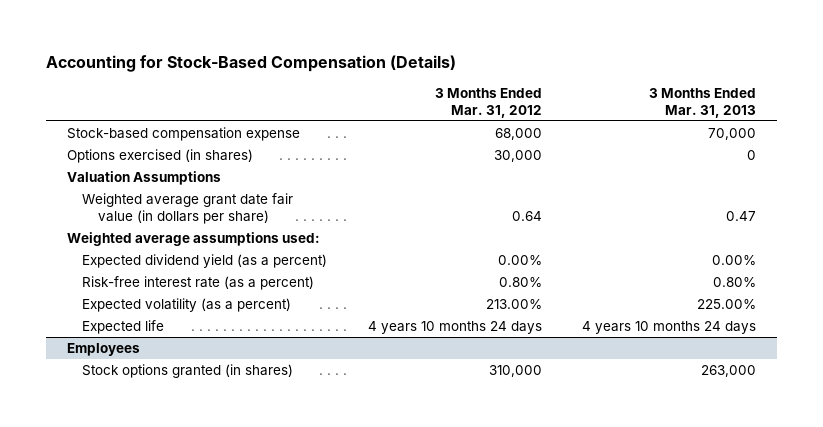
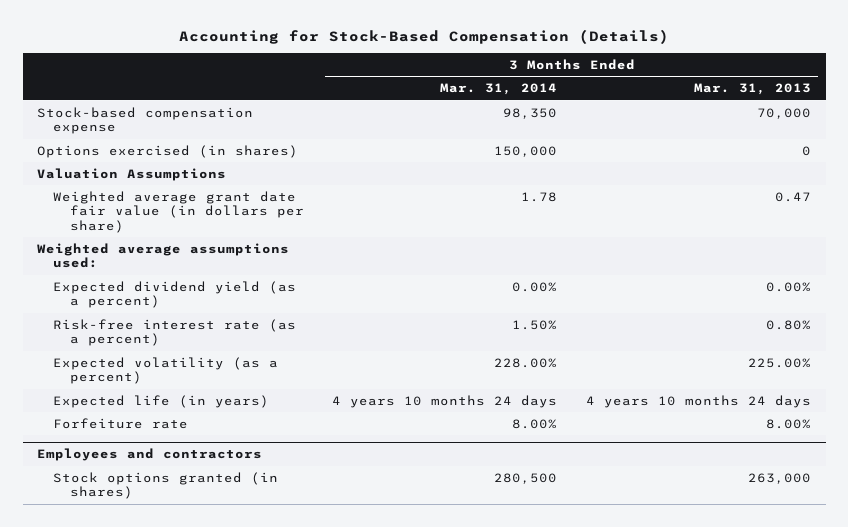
[434,87,542,118] 3 Months Ended Mar. 31, 2012 -> none
none -> [440,83,558,96] Mar. 31, 2014
[66,343,140,357] Employees -> none
[82,320,165,335] Expected life -> [53,394,270,408] Expected life (in years)
none -> [53,417,189,429] Forfeiture rate
none -> [37,448,263,462] Employees and contractors

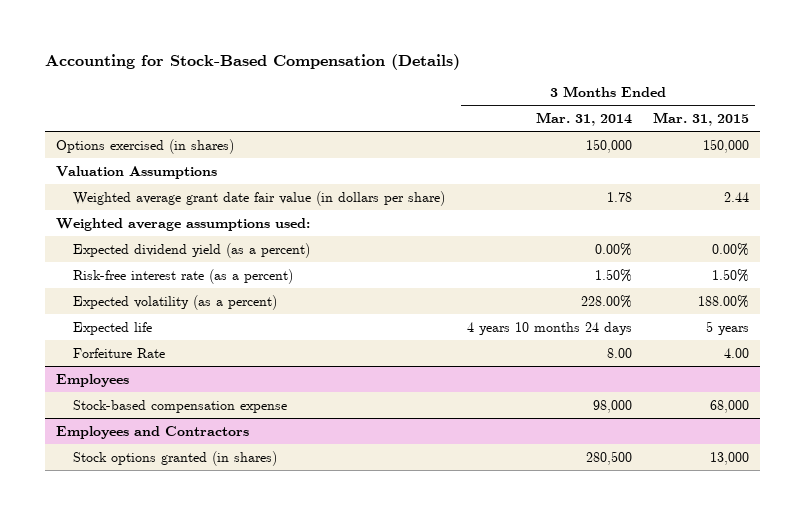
[694,83,812,96] Mar. 31, 2013 -> none
none -> [653,111,750,126] Mar. 31, 2015
[37,106,254,135] Stock-based compensation expense -> none
[53,394,270,408] Expected life (in years) -> [73,321,153,335] Expected life
[53,417,189,429] Forfeiture rate -> [73,347,166,358] Forfeiture Rate
[512,418,558,429] 8.00% -> [606,347,632,358] 8.00
none -> [55,373,129,387] Employees
none -> [73,399,288,413] Stock-based compensation expense
[37,448,263,462] Employees and contractors -> [55,425,249,439] Employees and Contractors

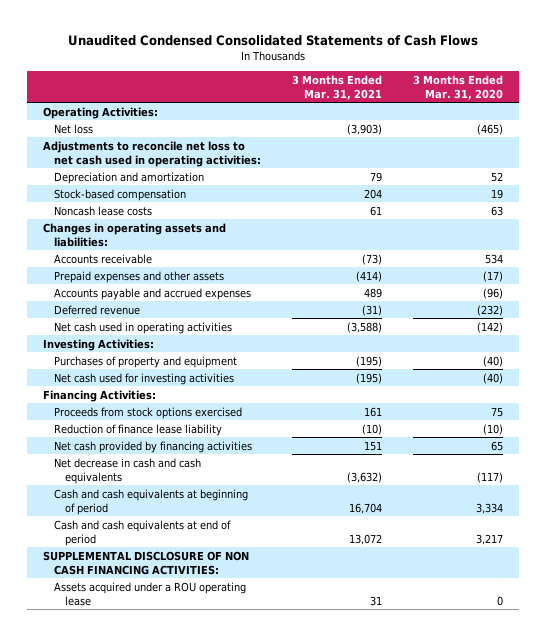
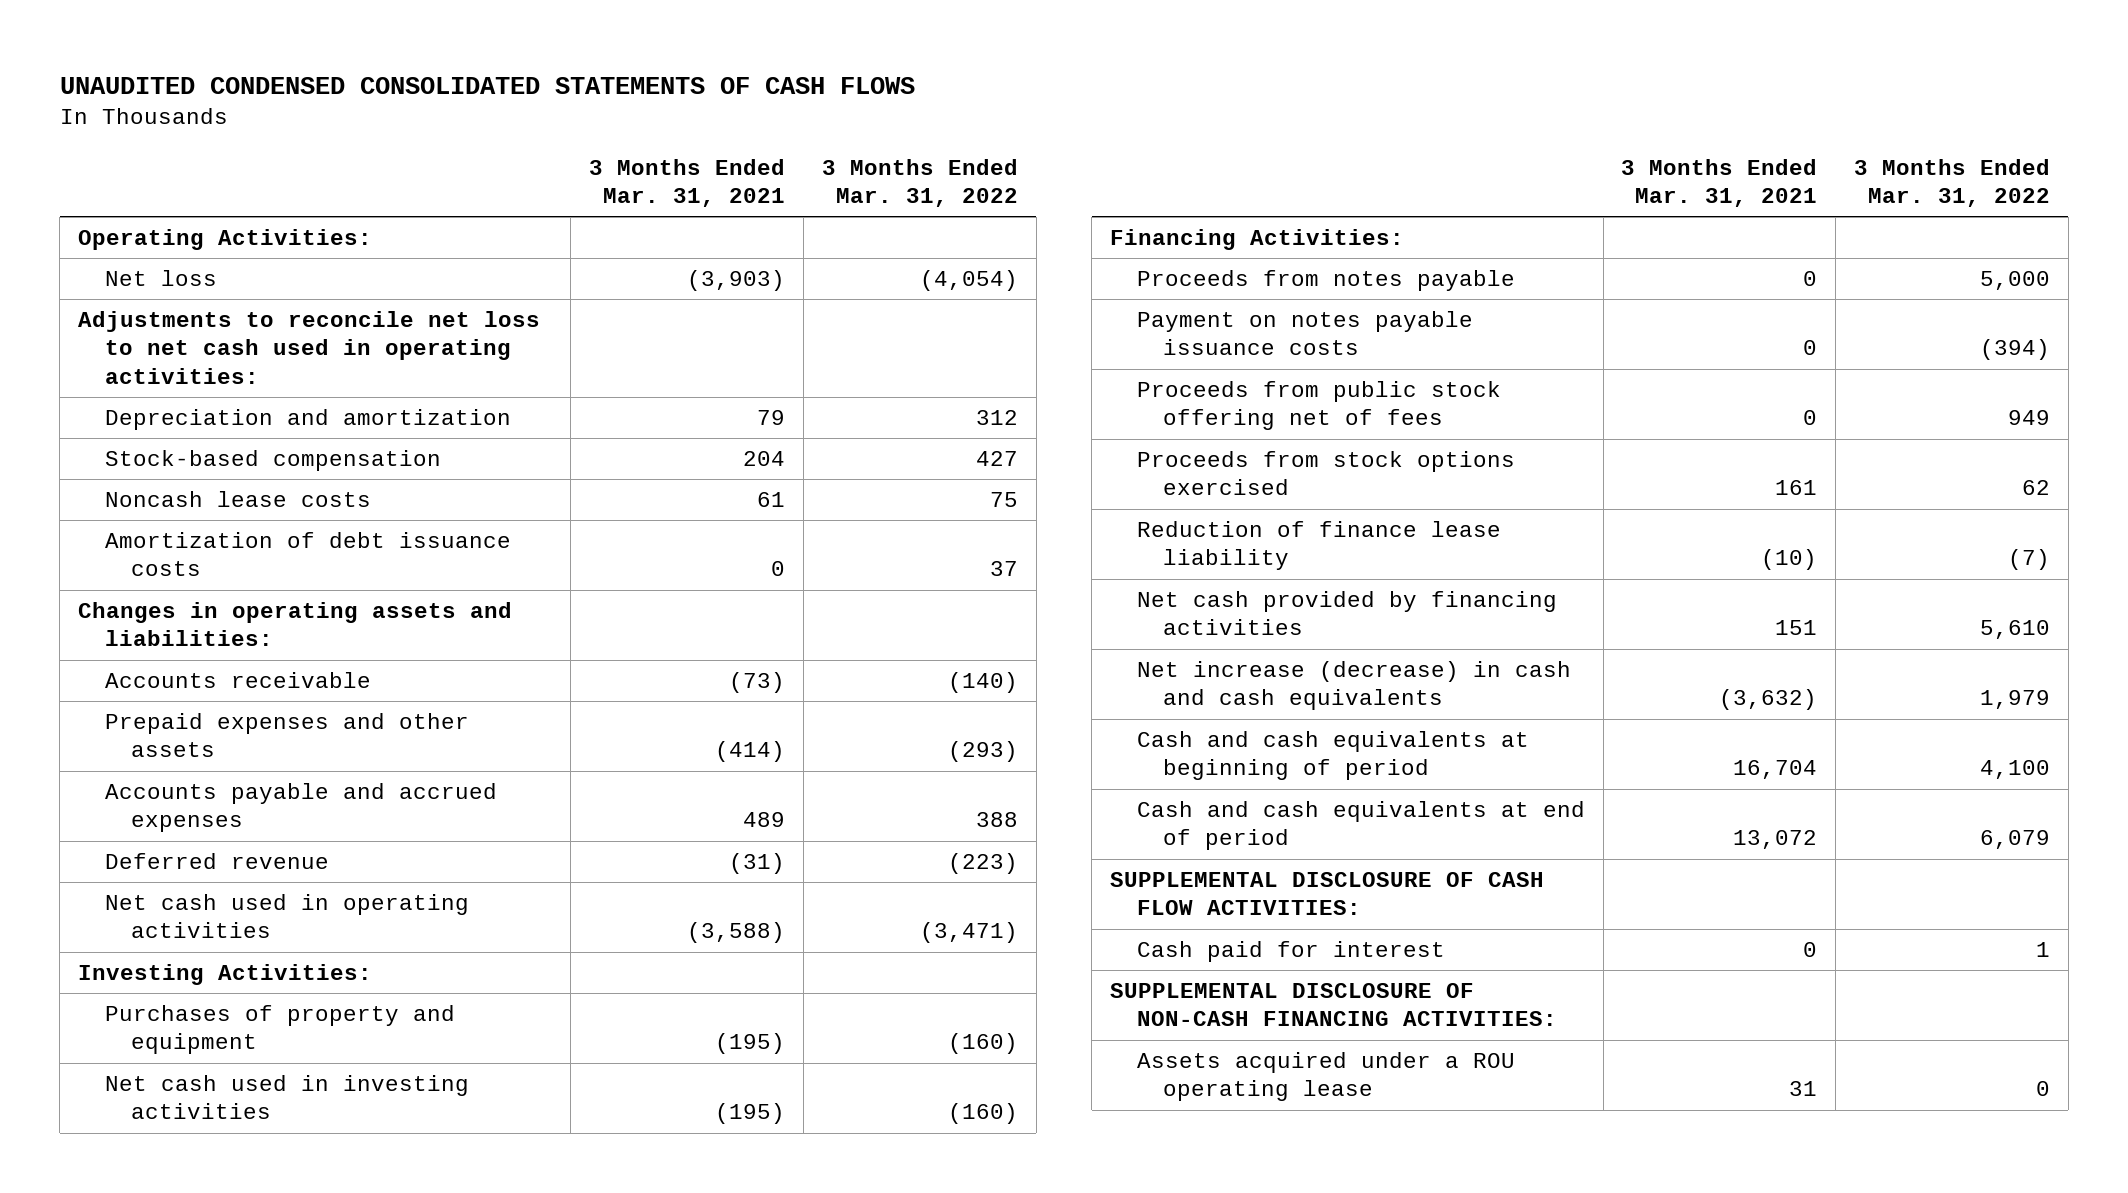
[68,34,479,46] Unaudited Condensed Consolidated Statements of Cash Flows -> [59,77,915,95] UNAUDITED CONDENSED CONSOLIDATED STATEMENTS OF CASH FLOWS
[413,74,504,100] 3 Months Ended Mar. 31, 2020 -> none
none -> [821,158,1018,207] 3 Months Ended Mar. 31, 2022
none -> [104,532,511,577] Amortization of debt issuance costs
[53,372,234,385] Net cash used for investing activities -> [104,1075,469,1120] Net cash used in investing activities
none -> [1136,270,1515,292] Proceeds from notes payable
none -> [1136,311,1473,356] Payment on notes payable issuance costs
none -> [1136,381,1501,431] Proceeds from public stock offering net of fees
[53,457,201,484] Net decrease in cash and cash equivalents -> [1136,661,1571,711] Net increase (decrease) in cash and cash equivalents
[42,550,249,575] SUPPLEMENTAL DISCLOSURE OF NON CASH FINANCING ACTIVITIES: -> [1110,872,1545,916] SUPPLEMENTAL DISCLOSURE OF CASH FLOW ACTIVITIES:
none -> [1136,941,1445,963] Cash paid for interest
none -> [1110,983,1557,1027] SUPPLEMENTAL DISCLOSURE OF NON-CASH FINANCING ACTIVITIES:

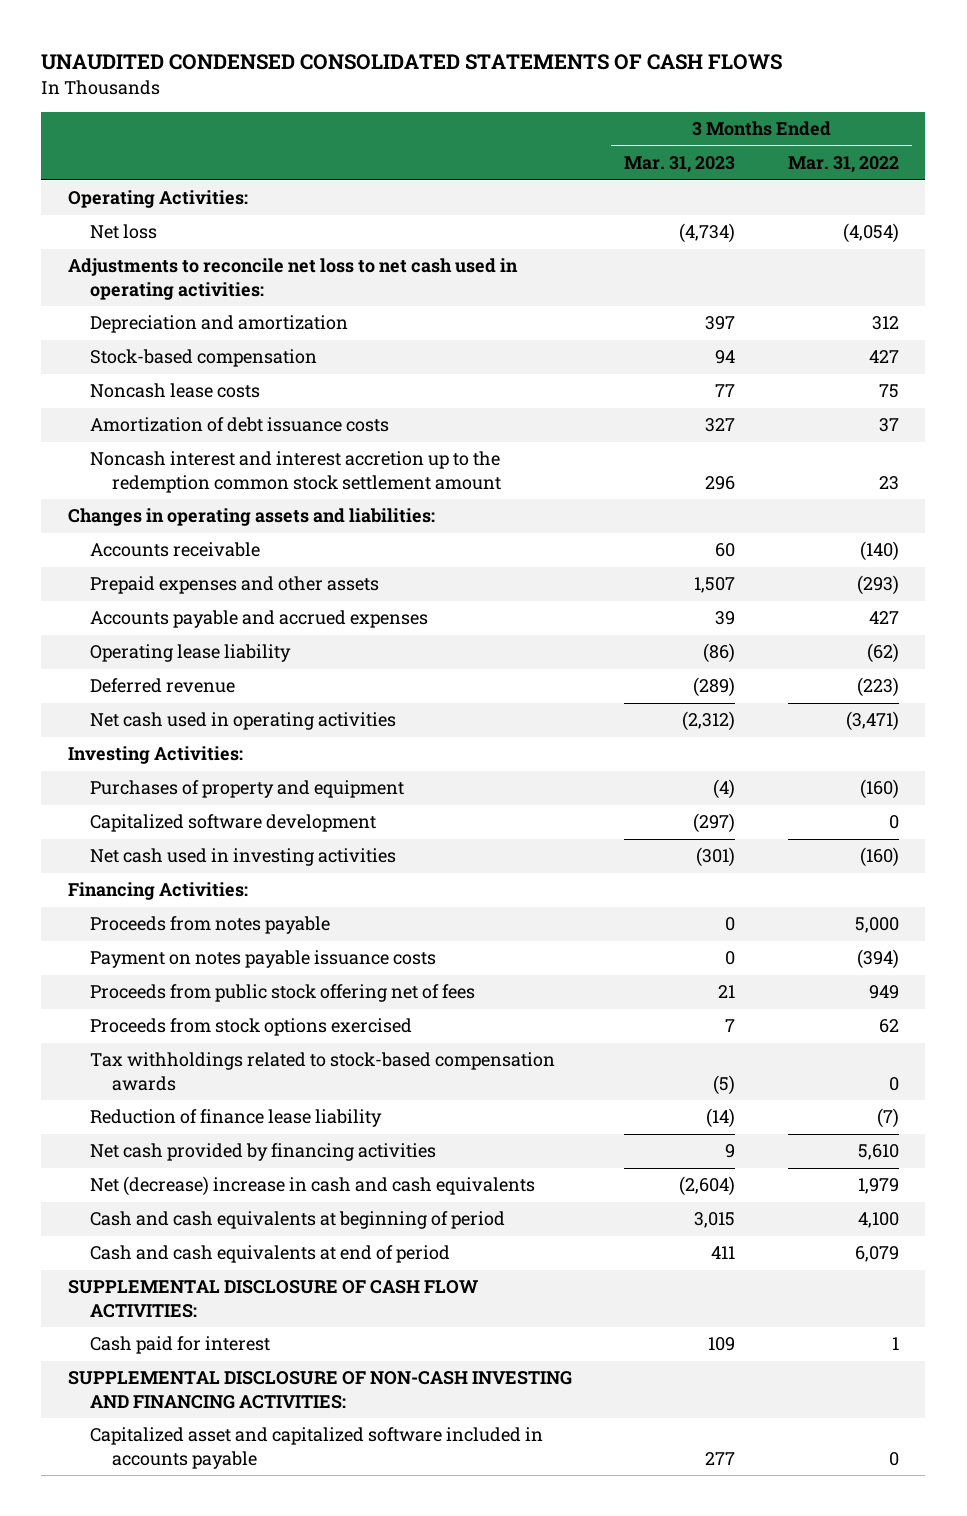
[589,158,786,207] 3 Months Ended Mar. 31, 2021 -> none
none -> [624,156,736,174] Mar. 31, 2023
none -> [89,451,501,493] Noncash interest and interest accretion up to the redemption common stock settlement amount
[975,812,1018,828] 388 -> [869,611,900,625] 427
none -> [89,644,291,663] Operating lease liability
none -> [89,814,376,833] Capitalized software development
none -> [89,1052,555,1091] Tax withholdings related to stock-based compensation awards
[1136,661,1571,711] Net increase (decrease) in cash and cash equivalents -> [89,1176,535,1197] Net (decrease) increase in cash and cash equivalents
[1136,1052,1515,1102] Assets acquired under a ROU operating lease -> none
[1110,983,1557,1027] SUPPLEMENTAL DISCLOSURE OF NON-CASH FINANCING ACTIVITIES: -> [67,1371,572,1409] SUPPLEMENTAL DISCLOSURE OF NON-CASH INVESTING AND FINANCING ACTIVITIES:
none -> [89,1427,543,1469] Capitalized asset and capitalized software included in accounts payable

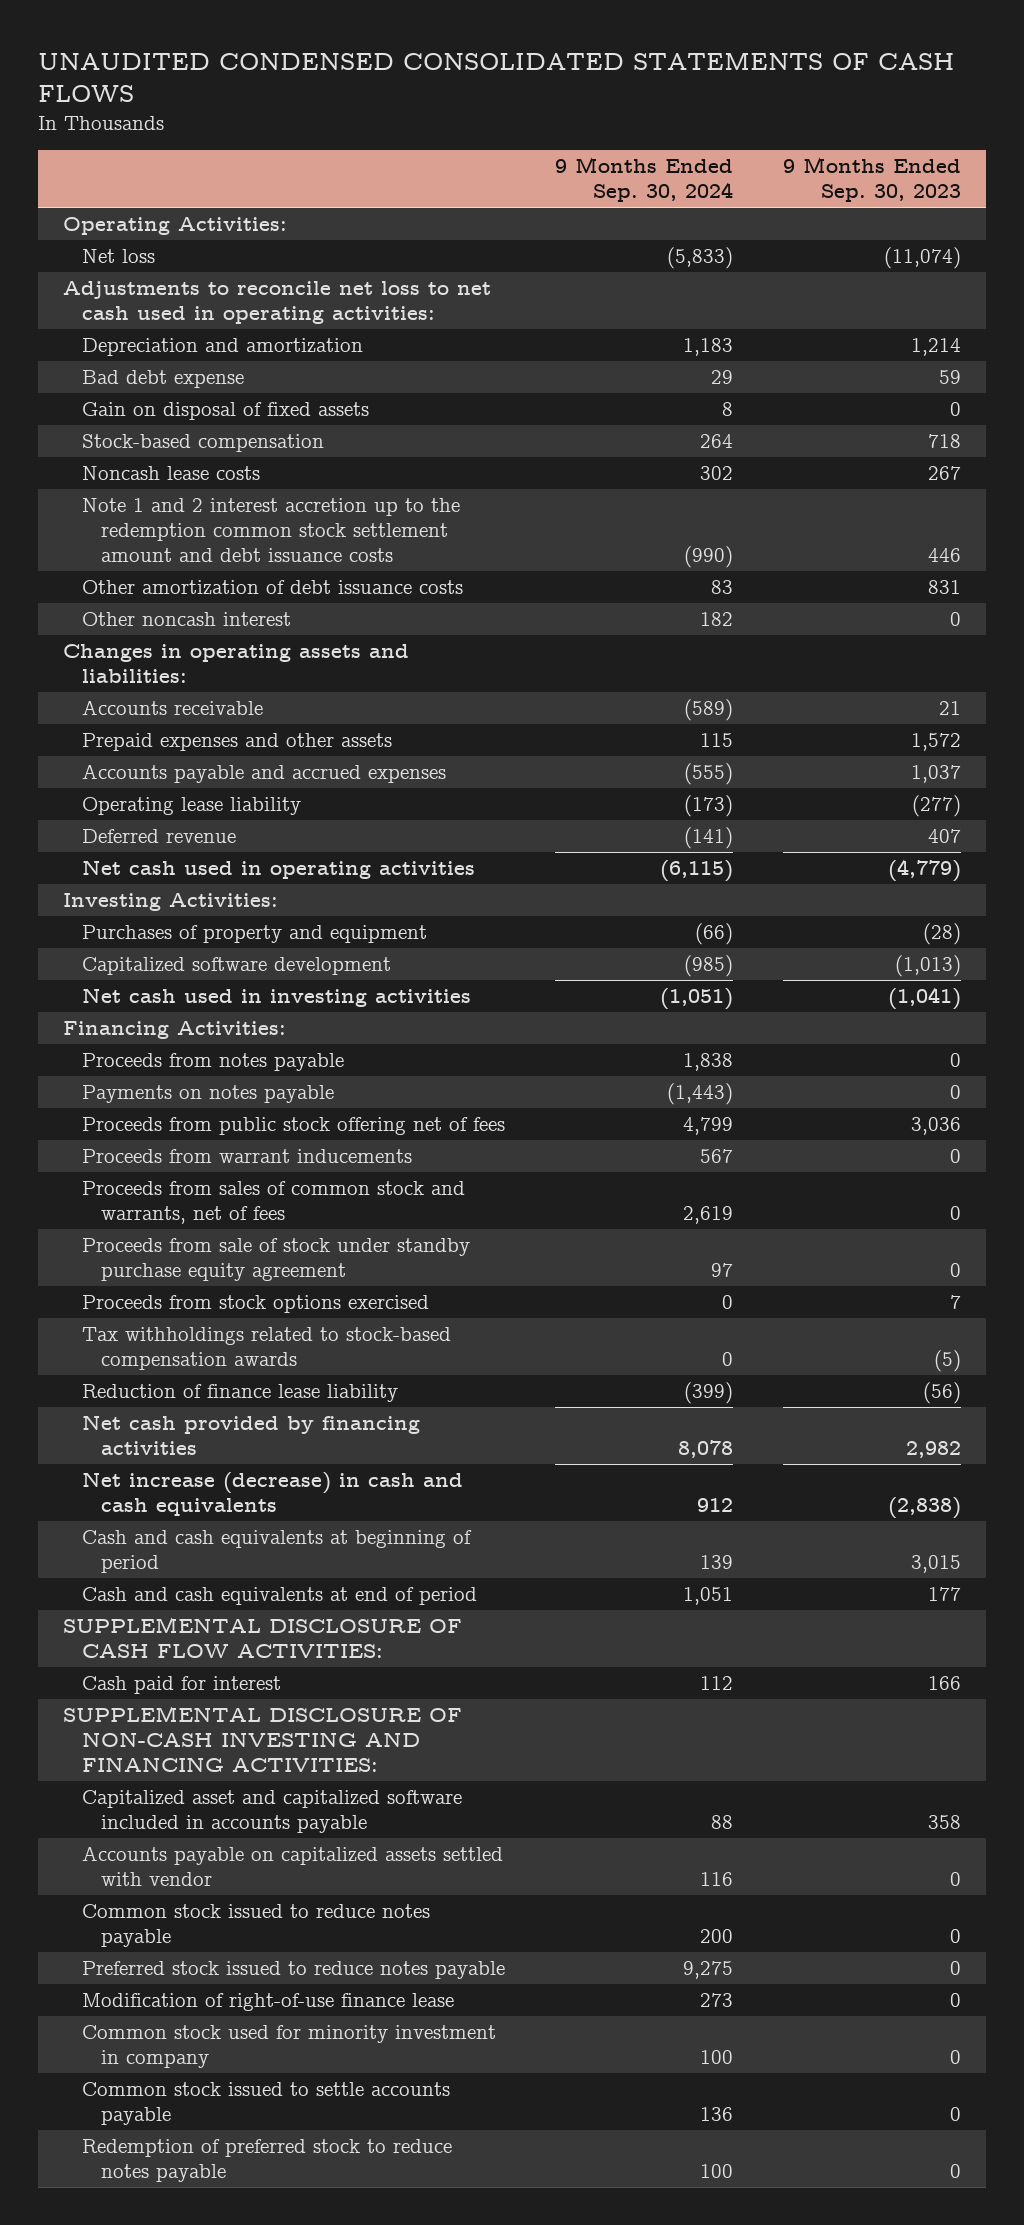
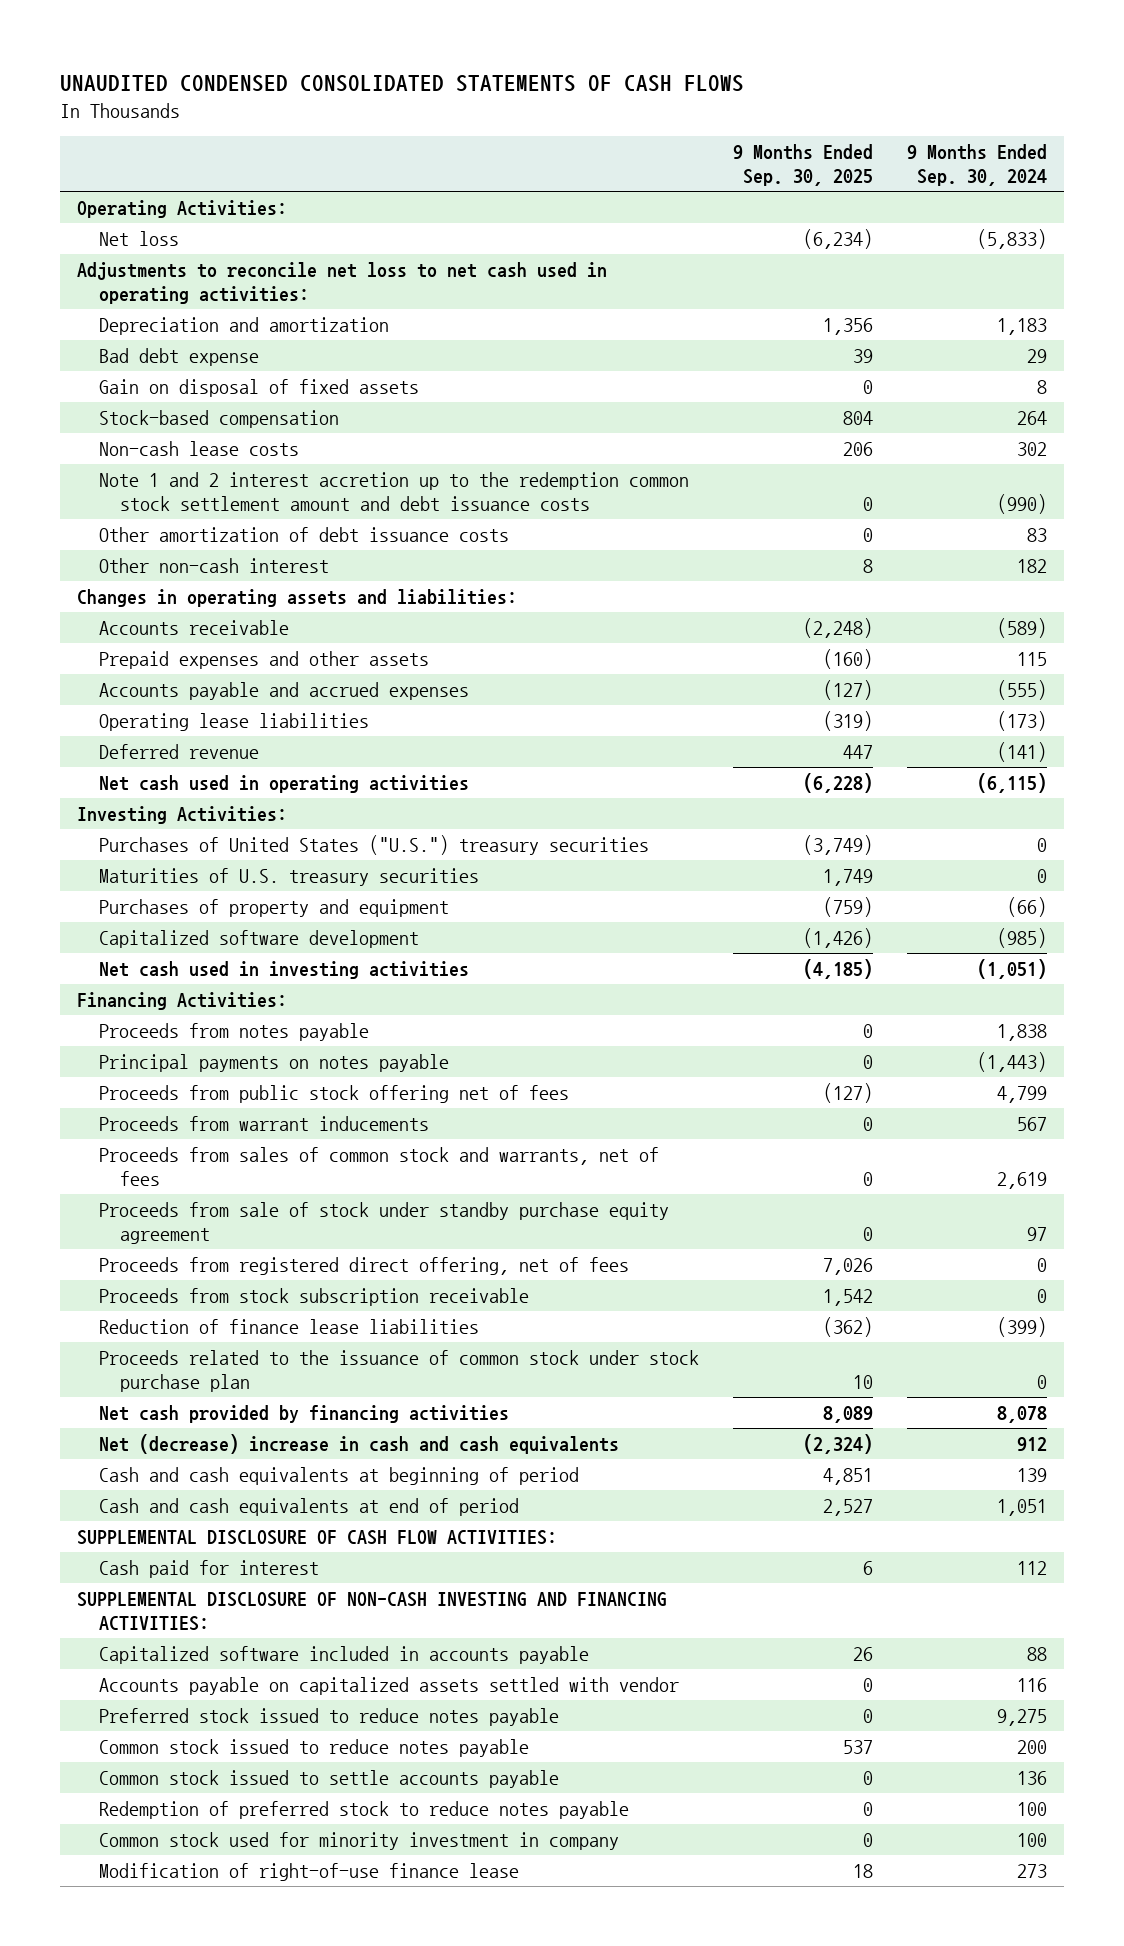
[783,157,962,203] 9 Months Ended Sep. 30, 2023 -> none
none -> [732,143,873,187] 9 Months Ended Sep. 30, 2025
[81,466,260,481] Noncash lease costs -> [98,440,299,456] Non-cash lease costs
[81,612,291,627] Other noncash interest -> [98,557,329,573] Other non-cash interest
[81,797,301,816] Operating lease liability -> [98,712,369,731] Operating lease liabilities
none -> [98,834,649,855] Purchases of United States ("U.S.") treasury securities
none -> [98,867,479,886] Maturities of U.S. treasury securities
[81,1085,334,1104] Payments on notes payable -> [98,1053,449,1072] Principal payments on notes payable
[81,1295,429,1314] Proceeds from stock options exercised -> none
[81,1327,451,1371] Tax withholdings related to stock-based compensation awards -> none
none -> [98,1256,629,1275] Proceeds from registered direct offering, net of fees
none -> [98,1287,529,1306] Proceeds from stock subscription receivable
[81,1384,398,1403] Reduction of finance lease liability -> [98,1318,479,1334] Reduction of finance lease liabilities
none -> [98,1349,699,1392] Proceeds related to the issuance of common stock under stock purchase plan
[81,1472,463,1517] Net increase (decrease) in cash and cash equivalents -> [98,1433,619,1454] Net (decrease) increase in cash and cash equivalents
[81,1790,462,1834] Capitalized asset and capitalized software included in accounts payable -> [98,1645,589,1664] Capitalized software included in accounts payable
[81,1904,430,1948] Common stock issued to reduce notes payable -> [98,1738,529,1757] Common stock issued to reduce notes payable
[81,2025,496,2069] Common stock used for minority investment in company -> [98,1831,619,1850] Common stock used for minority investment in company
[81,1993,454,2012] Modification of right-of-use finance lease -> [98,1862,519,1881] Modification of right-of-use finance lease

